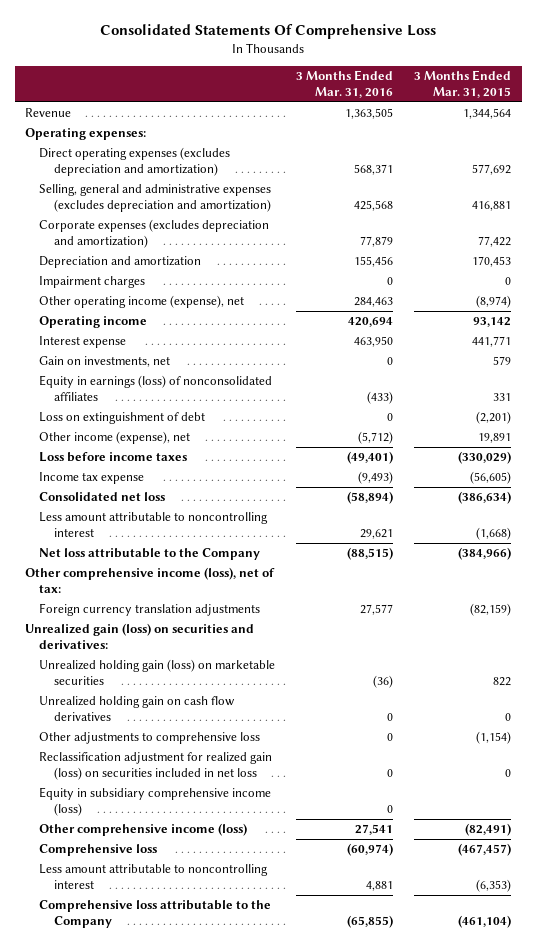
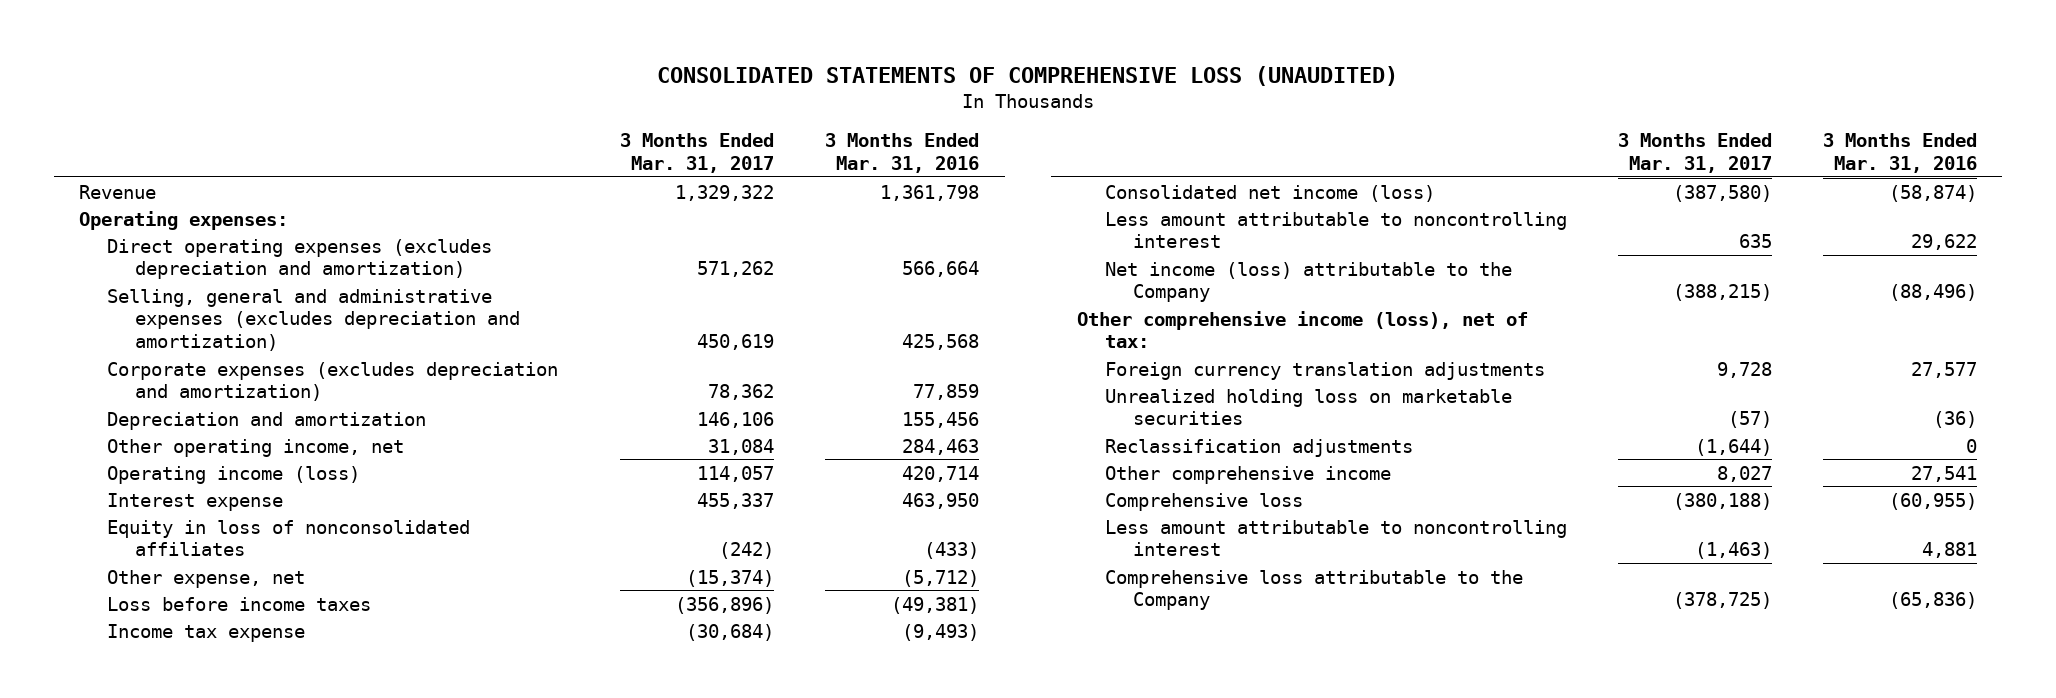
[100,24,437,40] Consolidated Statements Of Comprehensive Loss -> [657,65,1399,86] CONSOLIDATED STATEMENTS OF COMPREHENSIVE LOSS (UNAUDITED)
[414,69,512,99] 3 Months Ended Mar. 31, 2015 -> none
none -> [620,133,775,174] 3 Months Ended Mar. 31, 2017
[345,108,394,120] 1,363,505 -> [880,184,980,201] 1,361,798
[354,164,394,176] 568,371 -> [902,261,980,278] 566,664
[360,236,394,248] 77,879 -> [913,384,980,401] 77,859
[39,276,146,289] Impairment charges -> none
[39,295,245,309] Other operating income (expense), net -> [107,438,405,457] Other operating income, net
[39,316,148,329] Operating income -> [107,465,361,484] Operating income (loss)
[348,317,394,328] 420,694 -> [902,465,980,482] 420,714
[39,356,171,368] Gain on investments, net -> none
[39,412,206,425] Loss on extinguishment of debt -> none
[39,375,273,402] Equity in earnings (loss) of nonconsolidated affiliates -> [107,519,471,557] Equity in loss of nonconsolidated affiliates
[39,431,191,445] Other income (expense), net -> [107,569,306,588] Other expense, net
[347,451,394,465] (49,401) -> [891,596,980,614] (49,381)
[39,492,166,502] Consolidated net loss -> [1104,184,1435,202] Consolidated net income (loss)
[347,491,394,505] (58,894) -> [1888,184,1977,202] (58,874)
[360,529,394,540] 29,621 -> [1910,234,1977,251] 29,622
[39,548,261,561] Net loss attributable to the Company -> [1104,261,1512,303] Net income (loss) attributable to the Company
[347,547,394,561] (88,515) -> [1888,284,1977,302] (88,496)
[25,623,255,650] Unrealized gain (loss) on securities and derivatives: -> none
[39,696,236,722] Unrealized holding gain on cash flow derivatives -> none
[39,732,261,745] Other adjustments to comprehensive loss -> none
[39,787,272,817] Equity in subsidiary comprehensive income (loss) -> none
[39,659,276,686] Unrealized holding gain (loss) on marketable securities -> [1104,388,1512,426] Unrealized holding loss on marketable securities
[39,752,273,781] Reclassification adjustment for realized gain (loss) on securities included in net loss -> [1104,438,1413,457] Reclassification adjustments
[39,823,248,837] Other comprehensive income (loss) -> [1104,465,1391,484] Other comprehensive income
[347,843,394,857] (60,974) -> [1888,492,1977,510] (60,955)
[347,915,394,929] (65,855) -> [1888,592,1977,610] (65,836)

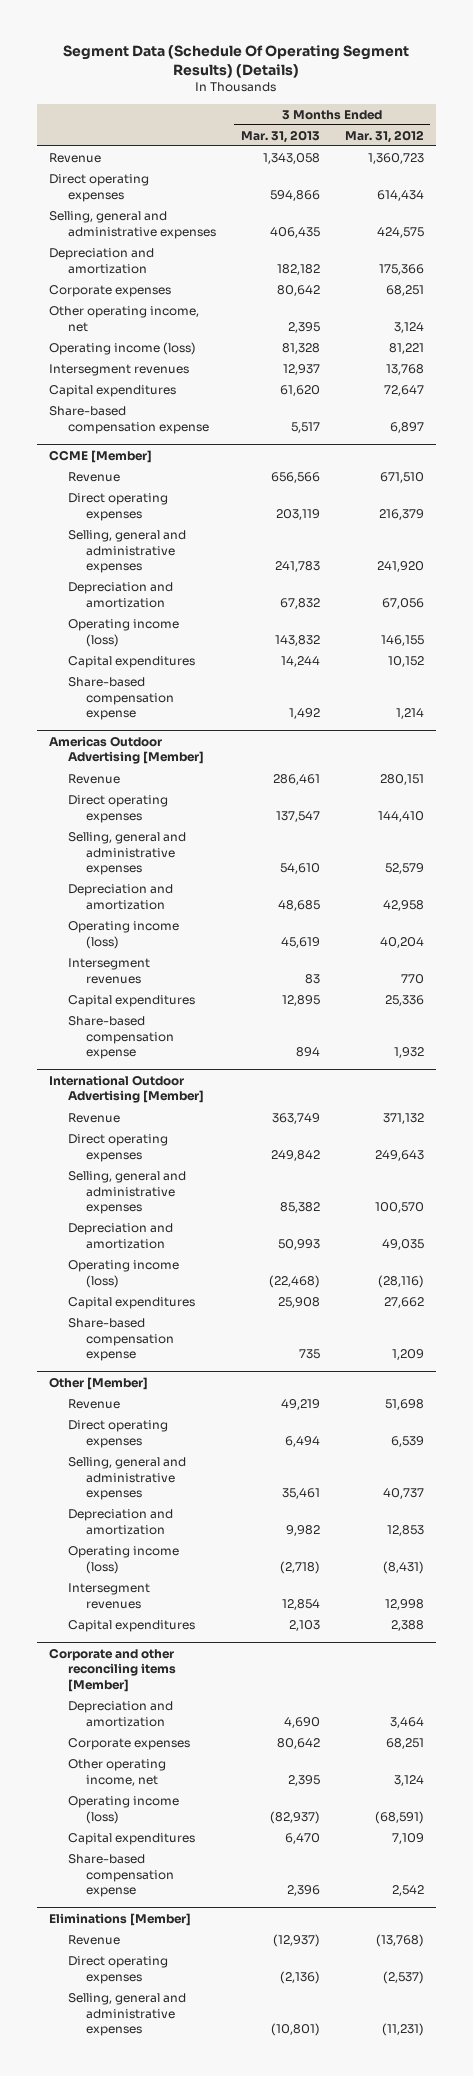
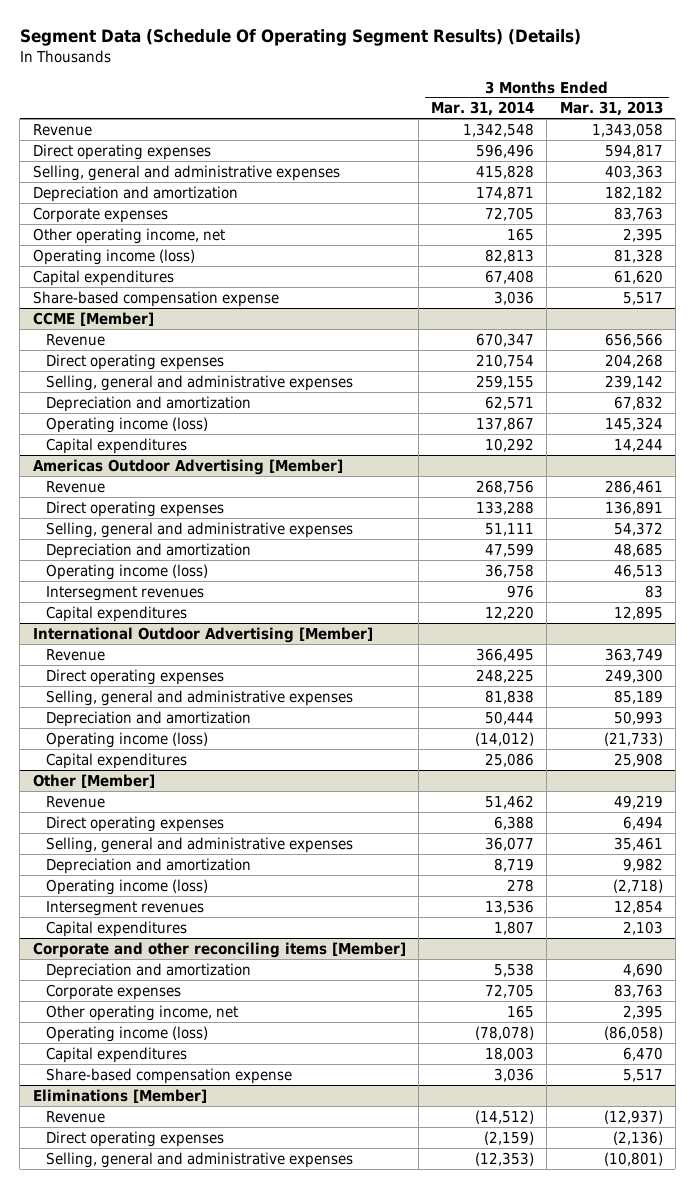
[344,129,424,143] Mar. 31, 2012 -> none
none -> [431,101,535,117] Mar. 31, 2014
[269,189,320,201] 594,866 -> [604,143,663,158] 594,817
[269,226,320,238] 406,435 -> [604,164,663,179] 403,363
[276,285,320,297] 80,642 -> [613,206,663,221] 83,763
[49,364,190,377] Intersegment revenues -> none
[275,508,320,520] 203,119 -> [604,353,663,368] 204,268
[274,561,320,573] 241,783 -> [604,374,663,389] 239,142
[274,634,320,646] 143,832 -> [604,416,663,431] 145,324
[67,677,175,721] Share-based compensation expense -> none
[275,810,320,822] 137,547 -> [604,500,663,515] 136,891
[279,863,320,875] 54,610 -> [613,521,663,536] 54,372
[280,936,320,948] 45,619 -> [613,563,663,578] 46,513
[67,1016,175,1060] Share-based compensation expense -> none
[270,1149,320,1161] 249,842 -> [604,668,663,683] 249,300
[279,1202,320,1214] 85,382 -> [613,689,663,704] 85,189
[268,1274,320,1288] (22,468) -> [603,731,663,746] (21,733)
[67,1318,175,1362] Share-based compensation expense -> none
[276,1738,320,1750] 80,642 -> [613,983,663,998] 83,763
[269,1810,320,1824] (82,937) -> [603,1025,663,1040] (86,058)
[286,1885,320,1897] 2,396 -> [622,1068,663,1082] 5,517

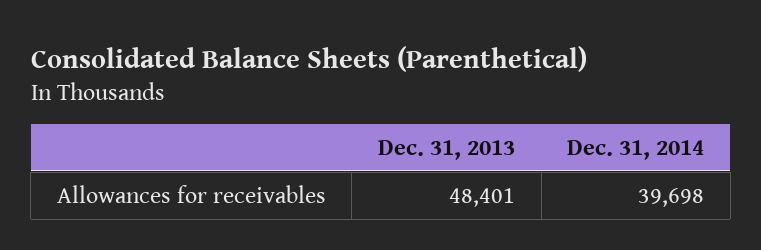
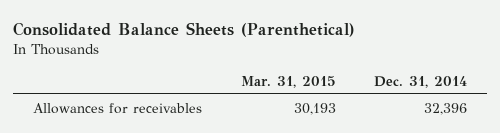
[378,139,516,160] Dec. 31, 2013 -> none
none -> [240,76,336,89] Mar. 31, 2015
[638,187,705,207] 39,698 -> [424,102,468,115] 32,396

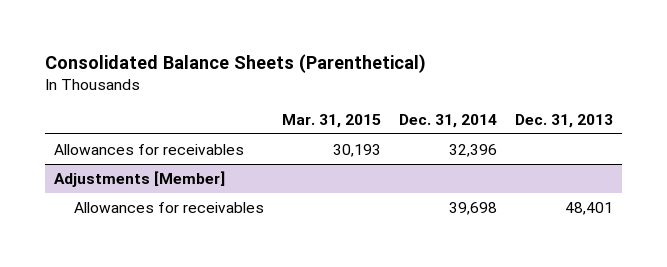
none -> [515,114,614,129] Dec. 31, 2013
none -> [53,170,225,187] Adjustments [Member]
none -> [74,201,265,213] Allowances for receivables

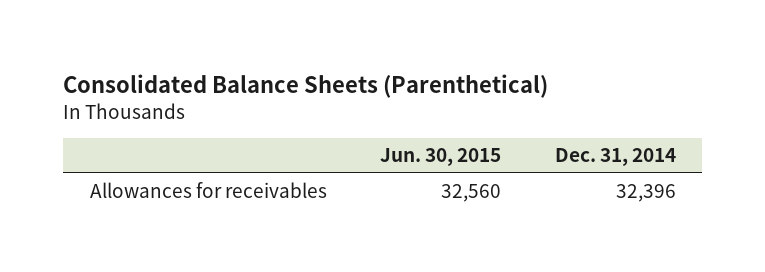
[282,114,382,129] Mar. 31, 2015 -> none
[515,114,614,129] Dec. 31, 2013 -> none
none -> [380,148,502,167] Jun. 30, 2015
[53,170,225,187] Adjustments [Member] -> none
[74,201,265,213] Allowances for receivables -> none

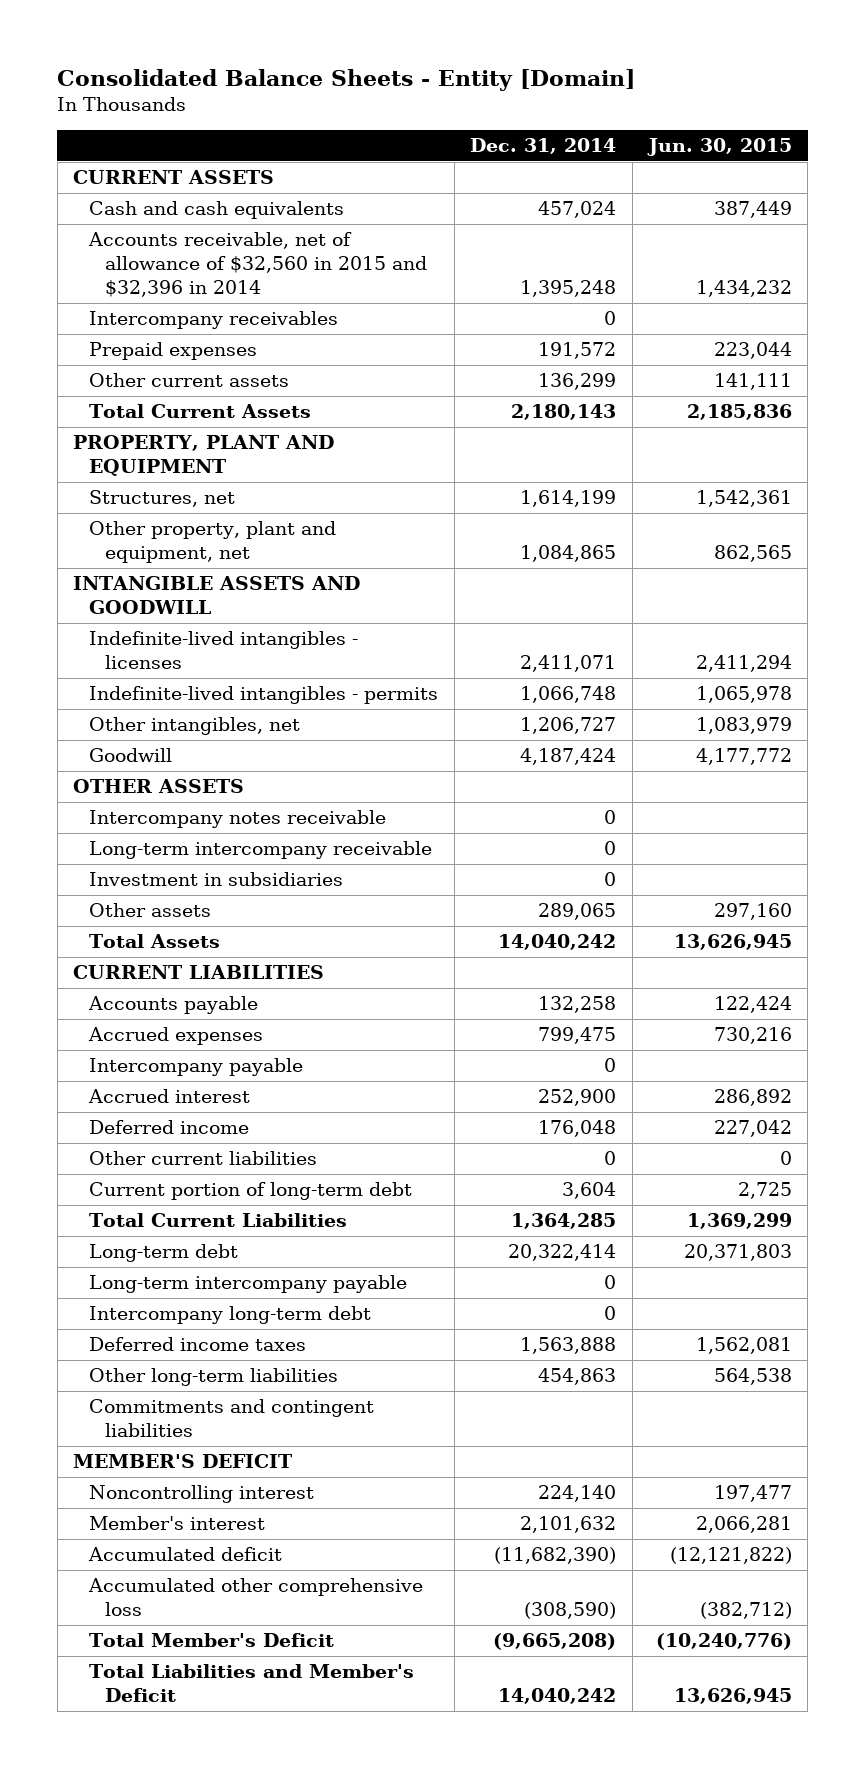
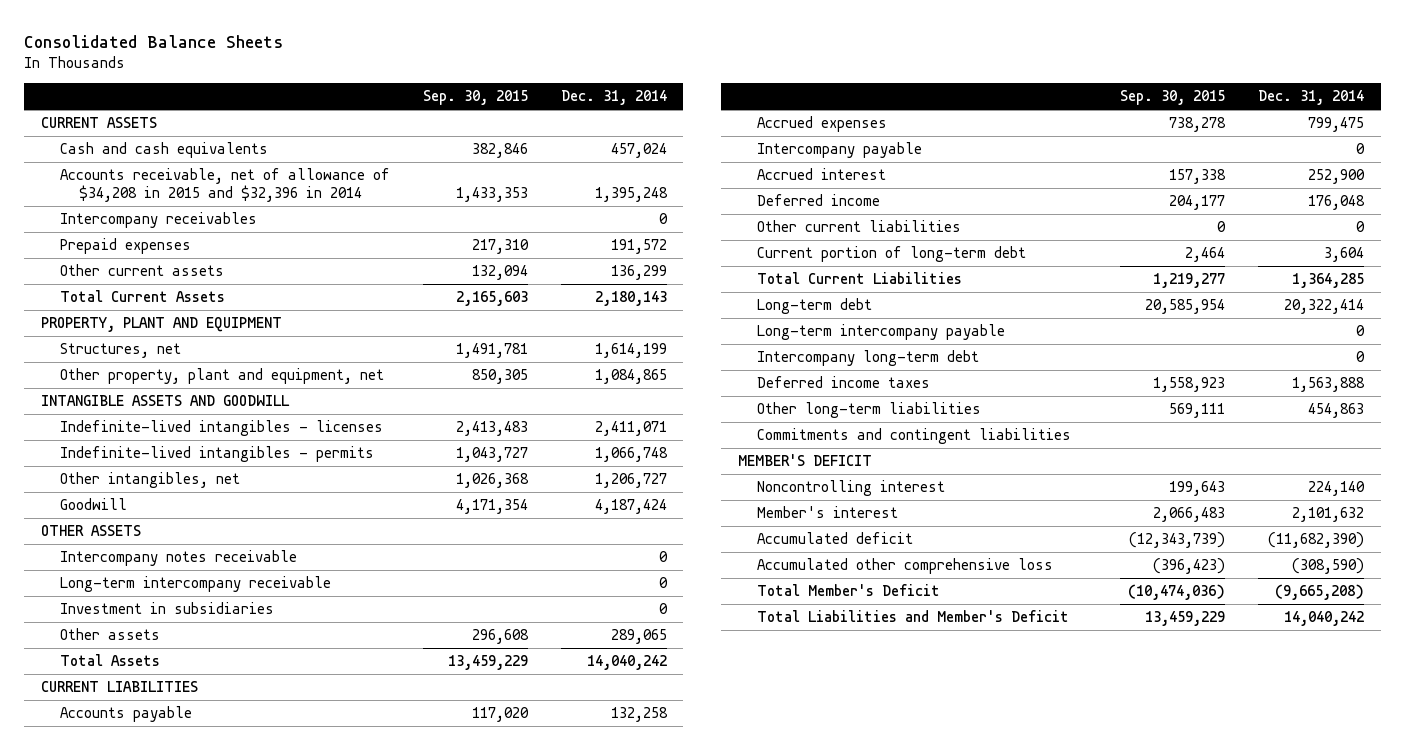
[57,68,636,91] Consolidated Balance Sheets - Entity [Domain] -> [24,34,284,48] Consolidated Balance Sheets
[646,138,792,157] Jun. 30, 2015 -> none
none -> [423,90,529,106] Sep. 30, 2015
[88,232,427,298] Accounts receivable, net of allowance of $32,560 in 2015 and $32,396 in 2014 -> [60,168,391,202] Accounts receivable, net of allowance of $34,208 in 2015 and $32,396 in 2014

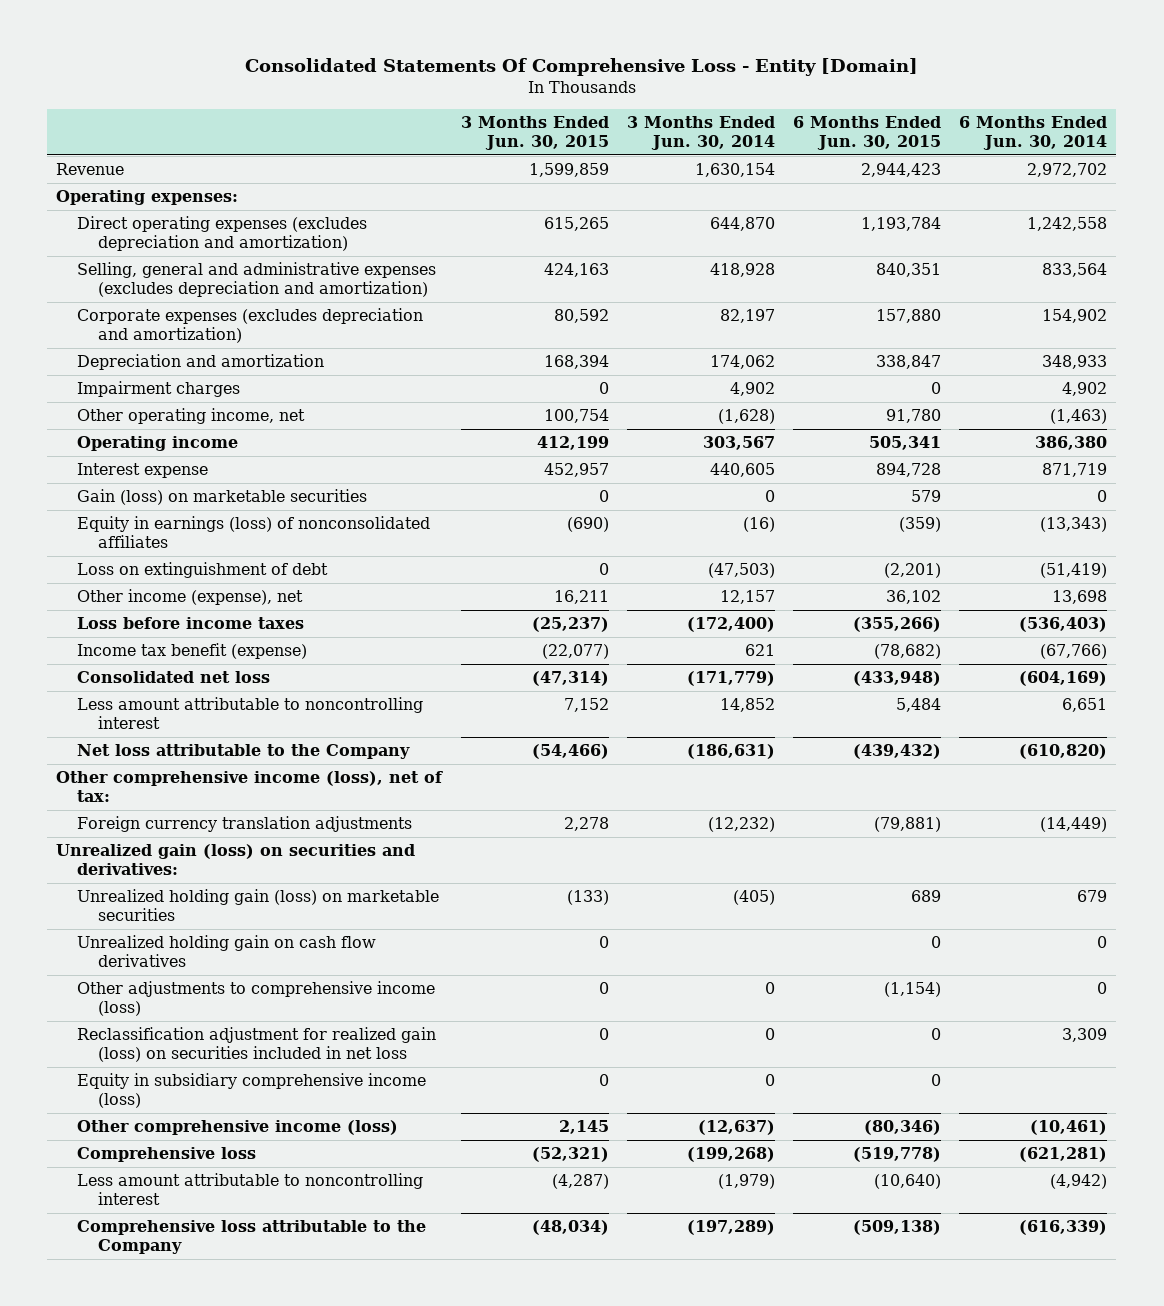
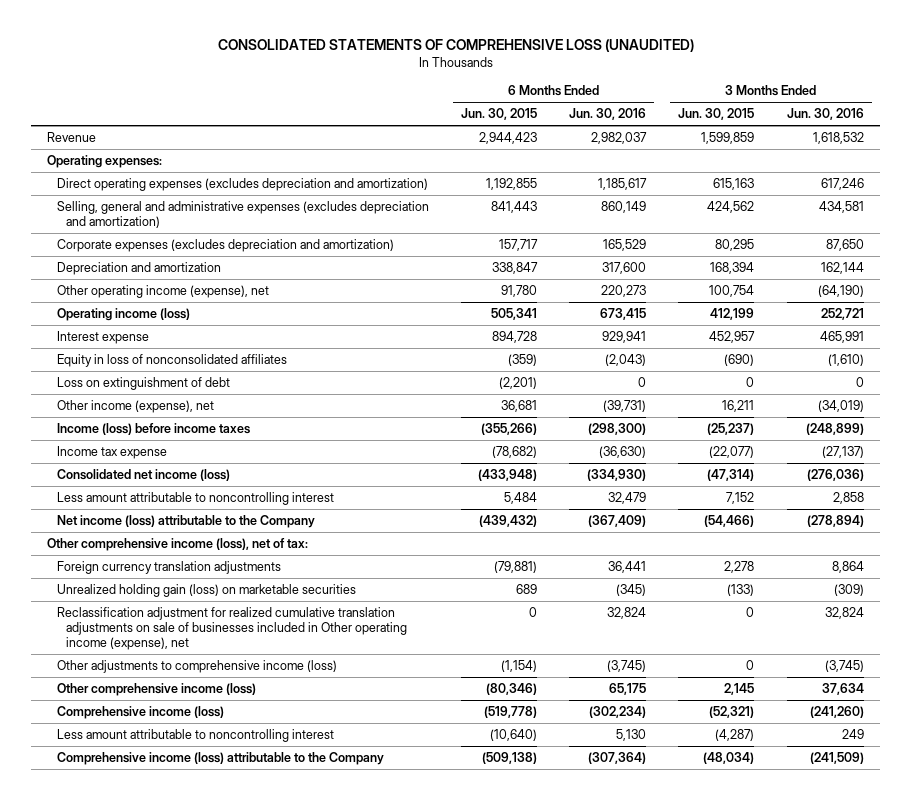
[244,57,918,76] Consolidated Statements Of Comprehensive Loss - Entity [Domain] -> [217,39,694,53] CONSOLIDATED STATEMENTS OF COMPREHENSIVE LOSS (UNAUDITED)
[626,116,775,151] 3 Months Ended Jun. 30, 2014 -> none
[959,116,1108,151] 6 Months Ended Jun. 30, 2014 -> none
none -> [569,108,647,121] Jun. 30, 2016
none -> [786,108,864,121] Jun. 30, 2016
[543,217,609,232] 615,265 -> [713,177,755,190] 615,163
[861,217,942,232] 1,193,784 -> [485,177,537,190] 1,192,855
[543,263,609,278] 424,163 -> [707,200,755,213] 424,562
[876,263,942,278] 840,351 -> [490,200,537,213] 841,443
[553,309,609,324] 80,592 -> [715,238,755,251] 80,295
[876,309,942,324] 157,880 -> [498,238,538,251] 157,717
[77,381,241,398] Impairment charges -> none
[77,408,306,425] Other operating income, net -> [56,284,269,298] Other operating income (expense), net
[77,436,239,452] Operating income -> [56,307,190,321] Operating income (loss)
[77,489,368,506] Gain (loss) on marketable securities -> none
[77,516,431,548] Equity in earnings (loss) of nonconsolidated affiliates -> [56,353,287,367] Equity in loss of nonconsolidated affiliates
[886,590,942,605] 36,102 -> [500,399,537,412] 36,681
[77,617,305,630] Loss before income taxes -> [56,422,250,435] Income (loss) before income taxes
[77,643,308,660] Income tax benefit (expense) -> [56,445,167,459] Income tax expense
[77,671,271,684] Consolidated net loss -> [56,468,230,481] Consolidated net income (loss)
[77,744,411,760] Net loss attributable to the Company -> [56,514,315,528] Net income (loss) attributable to the Company
[56,844,416,875] Unrealized gain (loss) on securities and derivatives: -> none
[77,935,377,967] Unrealized holding gain on cash flow derivatives -> none
none -> [56,606,407,651] Reclassification adjustment for realized cumulative translation adjustments on sale of businesses included in Other operating income (expense), net
[77,1027,437,1062] Reclassification adjustment for realized gain (loss) on securities included in net loss -> none
[77,1073,427,1108] Equity in subsidiary comprehensive income (loss) -> none
[77,1147,257,1163] Comprehensive loss -> [56,705,224,719] Comprehensive income (loss)
[77,1220,427,1254] Comprehensive loss attributable to the Company -> [56,751,384,765] Comprehensive income (loss) attributable to the Company

